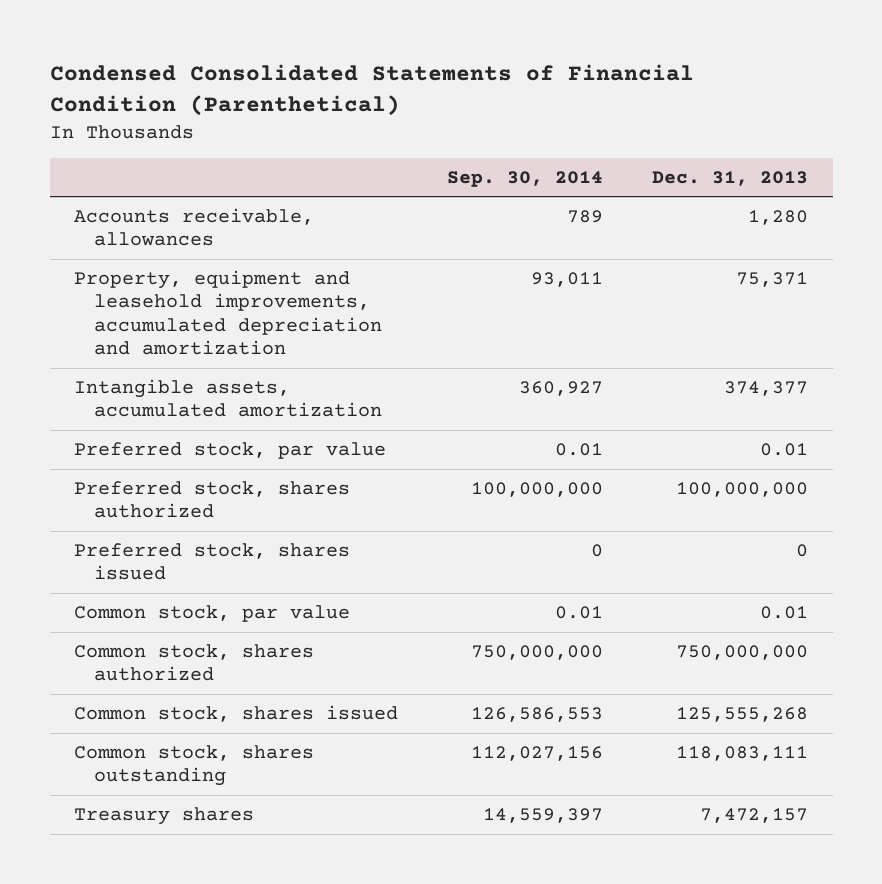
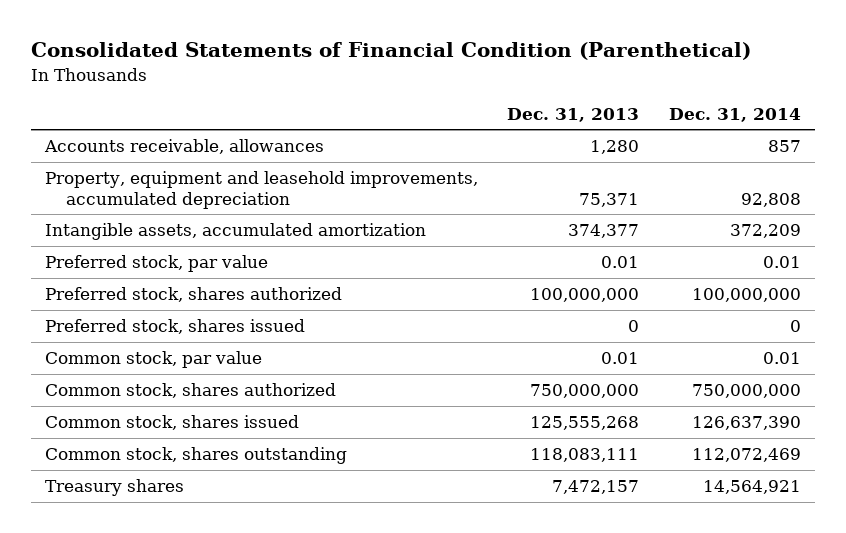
[49,64,694,117] Condensed Consolidated Statements of Financial Condition (Parenthetical) -> [30,42,751,61] Consolidated Statements of Financial Condition (Parenthetical)
[447,170,604,187] Sep. 30, 2014 -> none
none -> [668,107,801,122] Dec. 31, 2014
[74,270,383,356] Property, equipment and leasehold improvements, accumulated depreciation and amortization -> [45,171,479,209] Property, equipment and leasehold improvements, accumulated depreciation

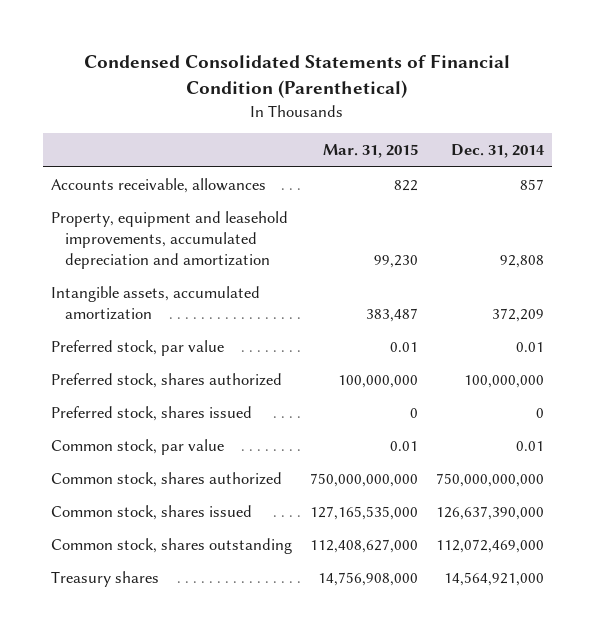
[30,42,751,61] Consolidated Statements of Financial Condition (Parenthetical) -> [84,54,511,99] Condensed Consolidated Statements of Financial Condition (Parenthetical)
[507,107,640,122] Dec. 31, 2013 -> none
none -> [322,144,418,159] Mar. 31, 2015
[45,171,479,209] Property, equipment and leasehold improvements, accumulated depreciation -> [51,211,289,269] Property, equipment and leasehold improvements, accumulated depreciation and amortization
[691,384,801,399] 750,000,000 -> [435,473,544,488] 750,000,000,000
[691,416,801,431] 126,637,390 -> [435,506,544,521] 126,637,390,000
[691,448,801,463] 112,072,469 -> [435,539,544,554] 112,072,469,000
[702,480,801,495] 14,564,921 -> [443,572,544,587] 14,564,921,000

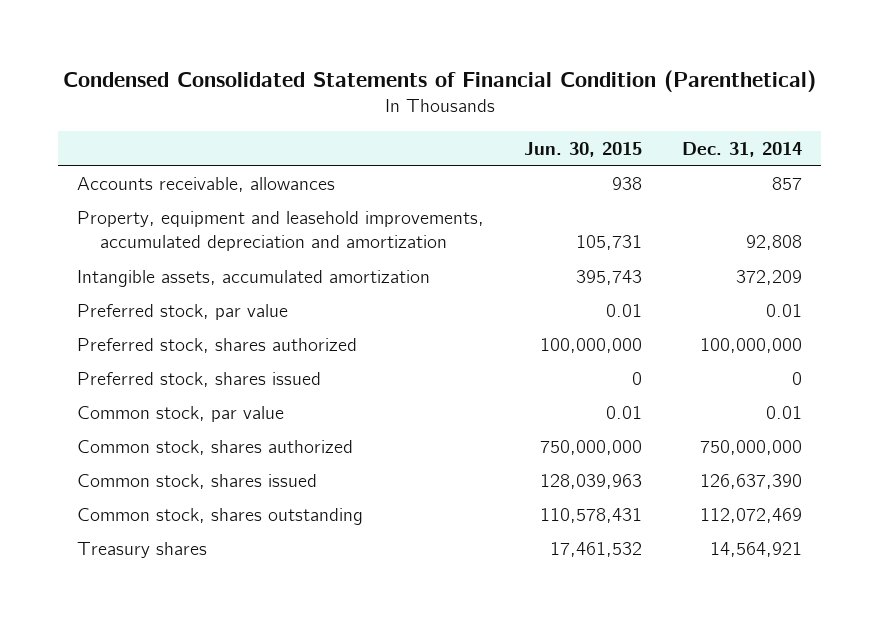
[322,144,418,159] Mar. 31, 2015 -> none
none -> [524,141,643,157] Jun. 30, 2015
[435,473,544,488] 750,000,000,000 -> [699,439,802,455] 750,000,000
[435,506,544,521] 126,637,390,000 -> [699,473,802,489] 126,637,390
[435,539,544,554] 112,072,469,000 -> [699,507,802,523] 112,072,469
[443,572,544,587] 14,564,921,000 -> [709,541,802,557] 14,564,921

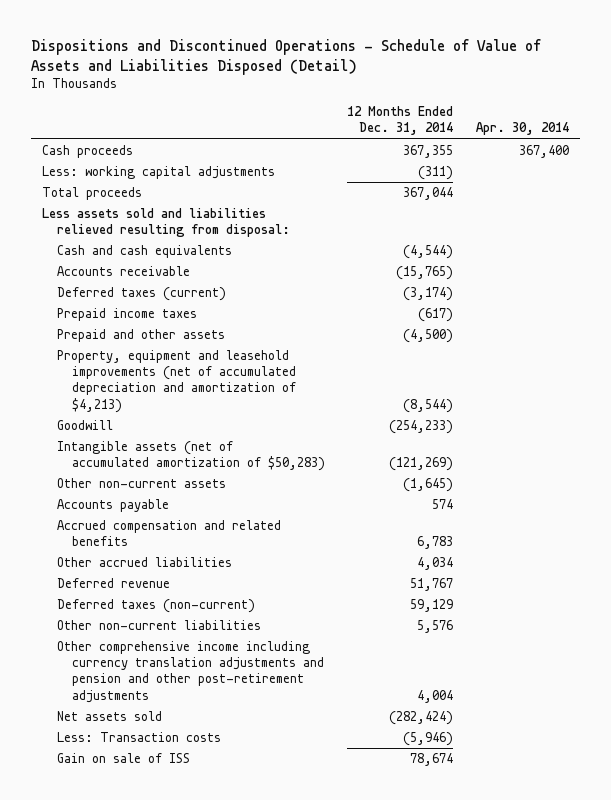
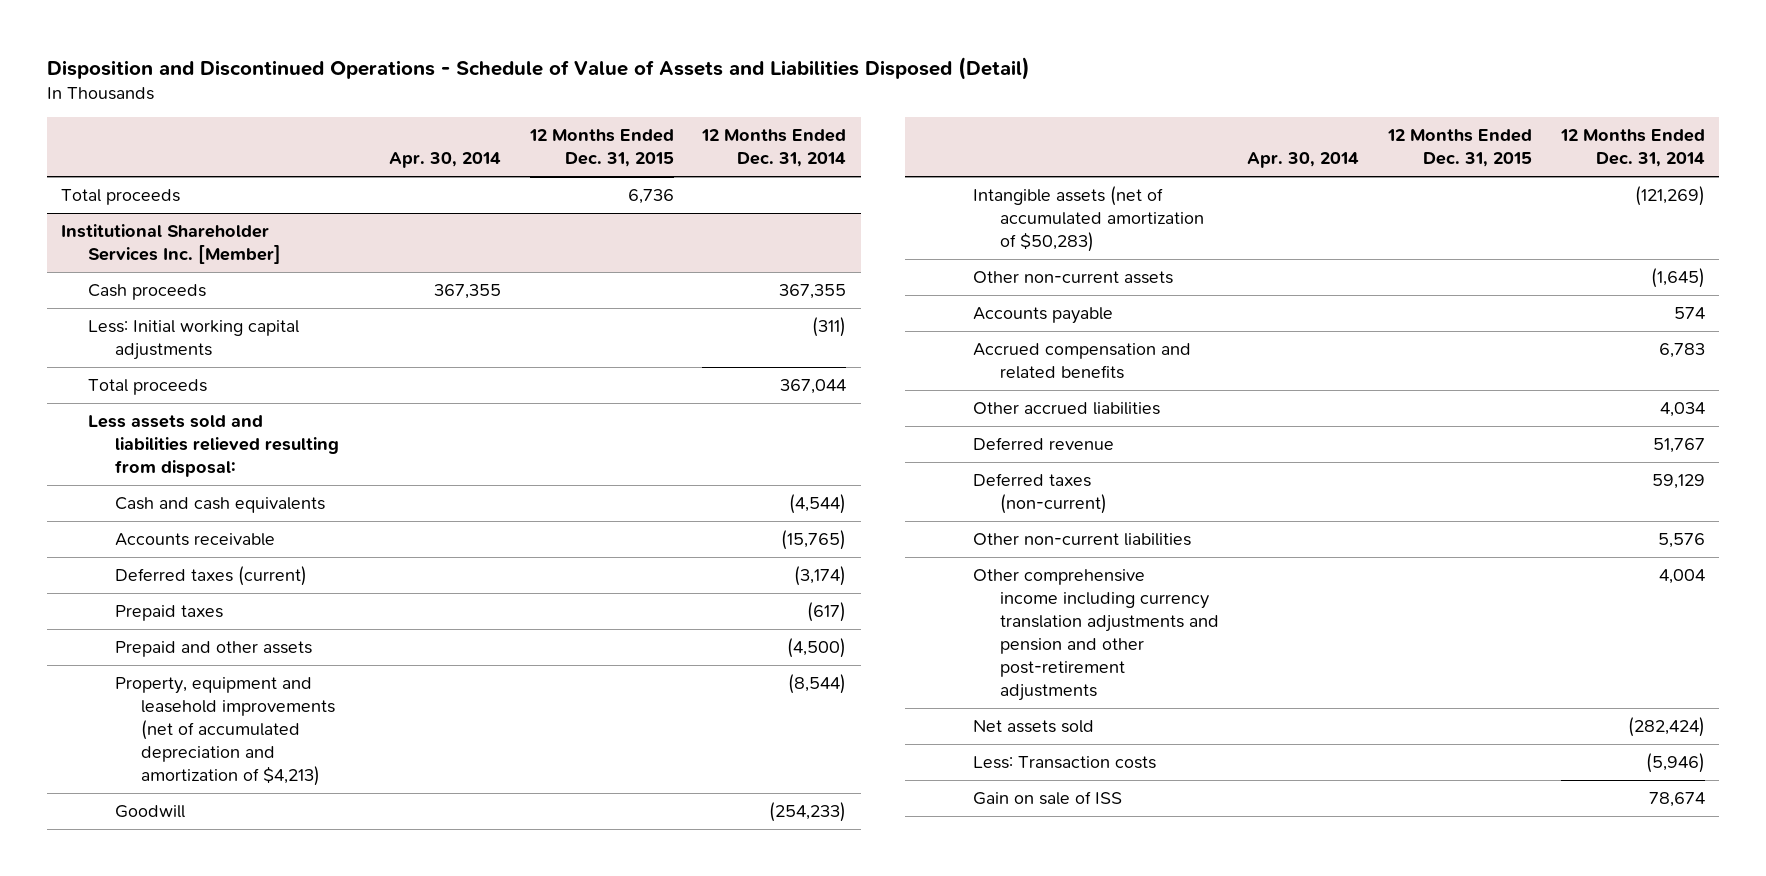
[30,38,541,75] Dispositions and Discontinued Operations - Schedule of Value of Assets and Liabilities Disposed (Detail) -> [46,56,1030,80] Disposition and Discontinued Operations - Schedule of Value of Assets and Liabilities Disposed (Detail)
none -> [528,129,674,168] 12 Months Ended Dec. 31, 2015
none -> [61,189,181,206] Total proceeds
none -> [61,224,281,265] Institutional Shareholder Services Inc. [Member]
[518,145,569,159] 367,400 -> [434,284,502,300] 367,355
[42,166,276,180] Less: working capital adjustments -> [87,320,299,361] Less: Initial working capital adjustments
[56,308,197,322] Prepaid income taxes -> [114,605,223,622] Prepaid taxes

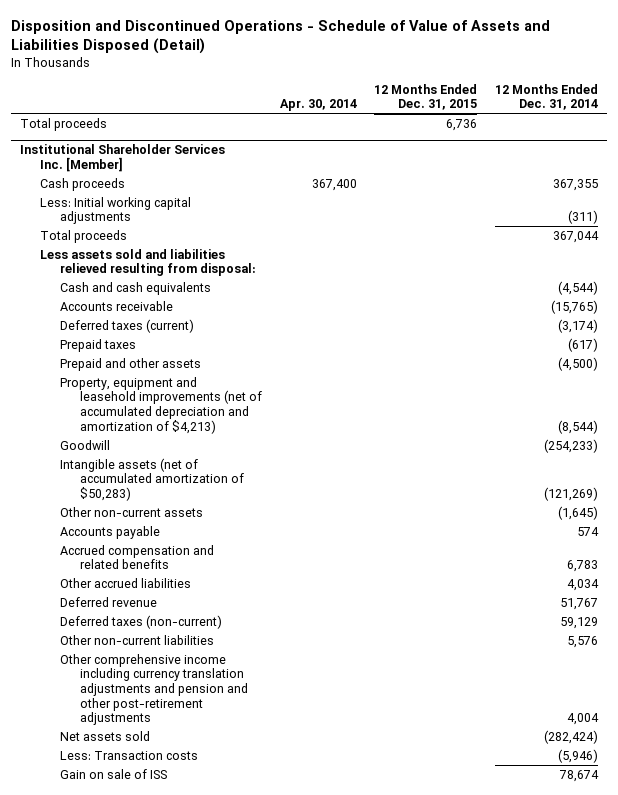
[434,284,502,300] 367,355 -> [311,178,357,191] 367,400

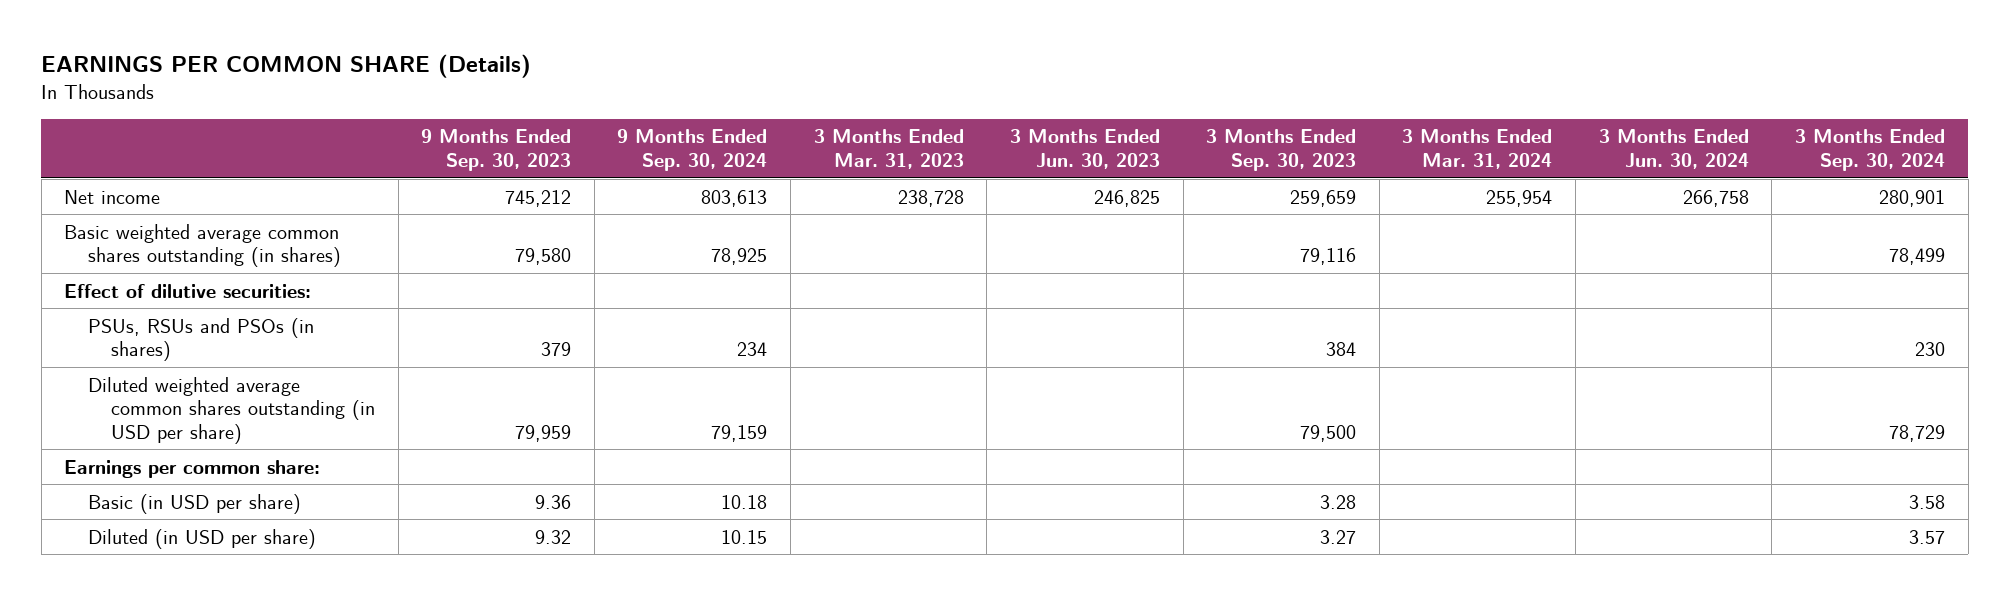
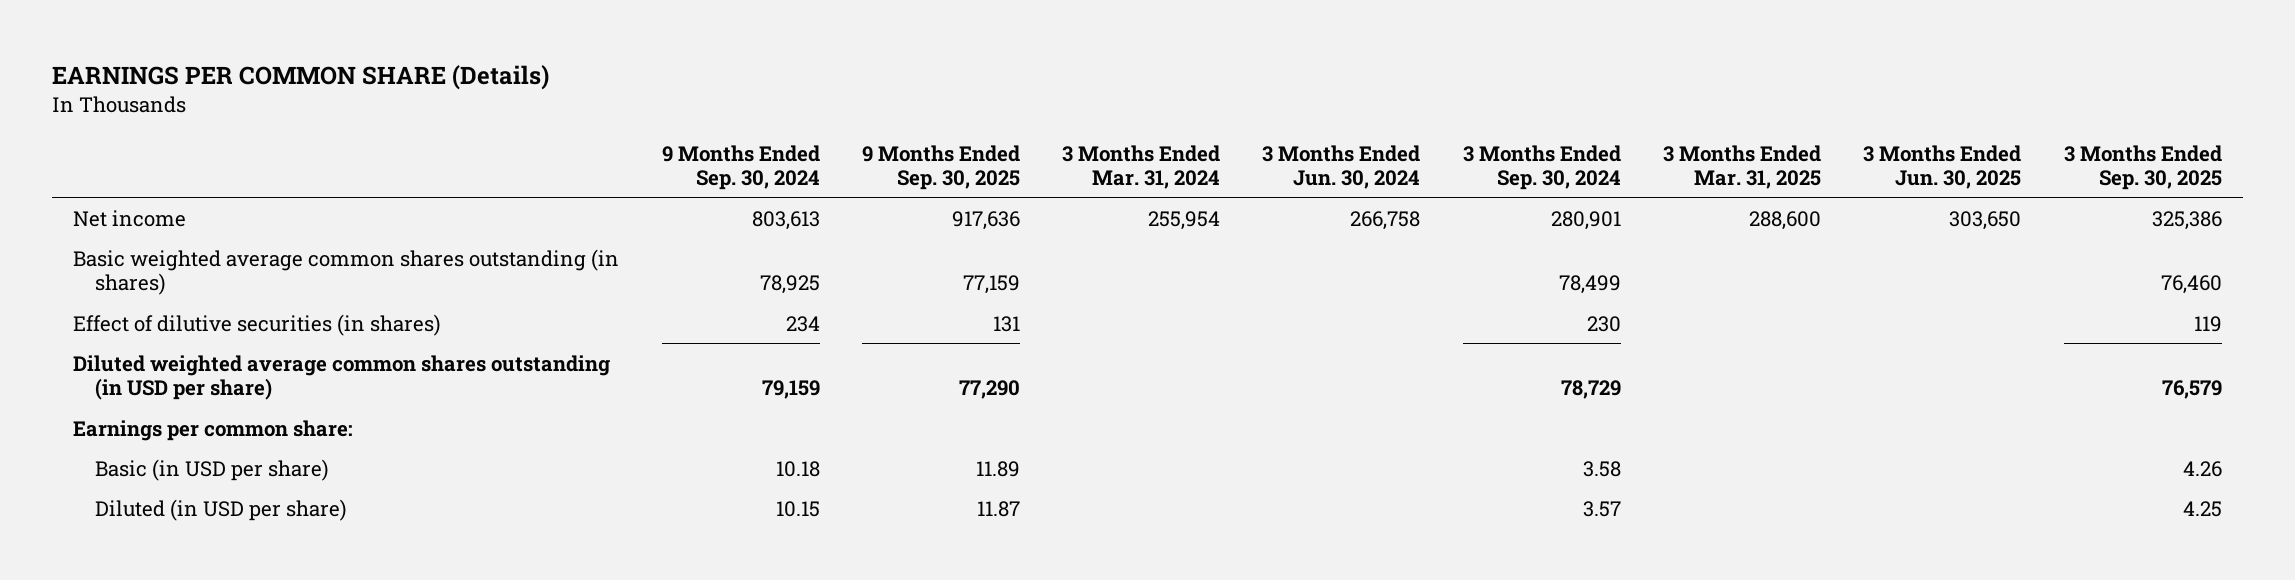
[421,129,572,171] 9 Months Ended Sep. 30, 2023 -> none
[813,129,964,169] 3 Months Ended Mar. 31, 2023 -> none
[1009,129,1160,169] 3 Months Ended Jun. 30, 2023 -> none
[1206,129,1357,171] 3 Months Ended Sep. 30, 2023 -> none
none -> [861,144,1020,190] 9 Months Ended Sep. 30, 2025
none -> [1663,144,1822,189] 3 Months Ended Mar. 31, 2025
none -> [1863,144,2022,189] 3 Months Ended Jun. 30, 2025
none -> [2063,144,2222,190] 3 Months Ended Sep. 30, 2025
[64,283,312,298] Effect of dilutive securities: -> none
[87,317,314,362] PSUs, RSUs and PSOs (in shares) -> [73,313,442,336] Effect of dilutive securities (in shares)

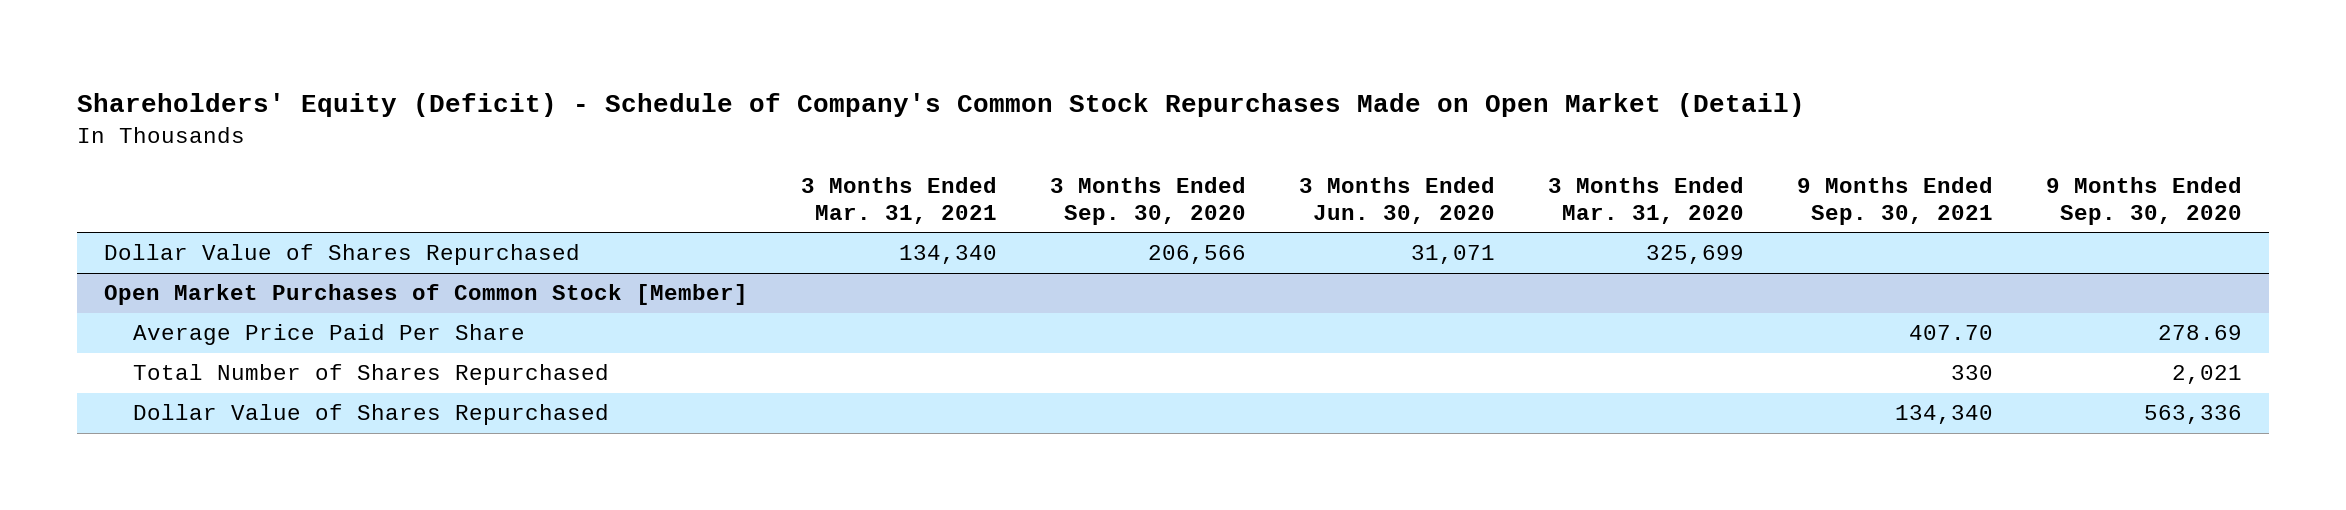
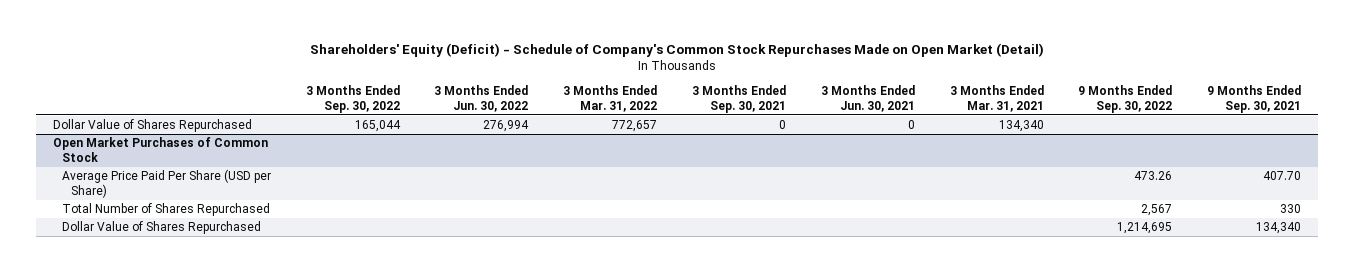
[1049,176,1246,225] 3 Months Ended Sep. 30, 2020 -> none
[1298,176,1495,224] 3 Months Ended Jun. 30, 2020 -> none
[1547,176,1744,224] 3 Months Ended Mar. 31, 2020 -> none
[2046,176,2243,225] 9 Months Ended Sep. 30, 2020 -> none
none -> [305,85,400,113] 3 Months Ended Sep. 30, 2022
none -> [434,85,529,112] 3 Months Ended Jun. 30, 2022
none -> [563,85,658,112] 3 Months Ended Mar. 31, 2022
none -> [691,85,786,113] 3 Months Ended Sep. 30, 2021
none -> [820,85,915,112] 3 Months Ended Jun. 30, 2021
none -> [1078,85,1173,113] 9 Months Ended Sep. 30, 2022
[103,284,748,306] Open Market Purchases of Common Stock [Member] -> [53,137,269,162] Open Market Purchases of Common Stock
[133,324,526,346] Average Price Paid Per Share -> [61,169,271,198] Average Price Paid Per Share (USD per Share)

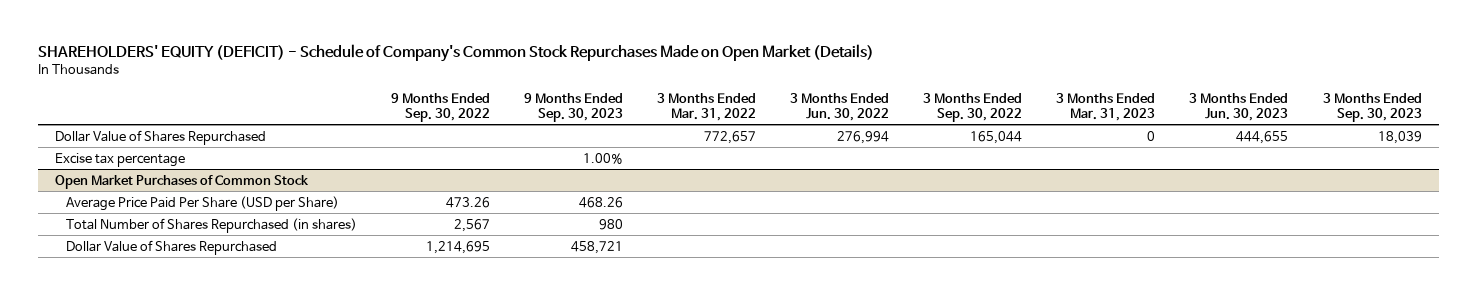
[310,43,1045,58] Shareholders' Equity (Deficit) - Schedule of Company's Common Stock Repurchases Made on Open Market (Detail) -> [37,44,874,63] SHAREHOLDERS' EQUITY (DEFICIT) - Schedule of Company's Common Stock Repurchases Made on Open Market (Details)
[691,85,786,113] 3 Months Ended Sep. 30, 2021 -> none
[820,85,915,112] 3 Months Ended Jun. 30, 2021 -> none
[949,85,1044,112] 3 Months Ended Mar. 31, 2021 -> none
[1207,85,1302,113] 9 Months Ended Sep. 30, 2021 -> none
none -> [524,92,624,122] 9 Months Ended Sep. 30, 2023
none -> [1056,92,1156,121] 3 Months Ended Mar. 31, 2023
none -> [1189,92,1289,121] 3 Months Ended Jun. 30, 2023
none -> [1322,92,1422,122] 3 Months Ended Sep. 30, 2023
none -> [54,152,185,167] Excise tax percentage
[61,203,270,217] Total Number of Shares Repurchased -> [66,217,358,233] Total Number of Shares Repurchased (in shares)

